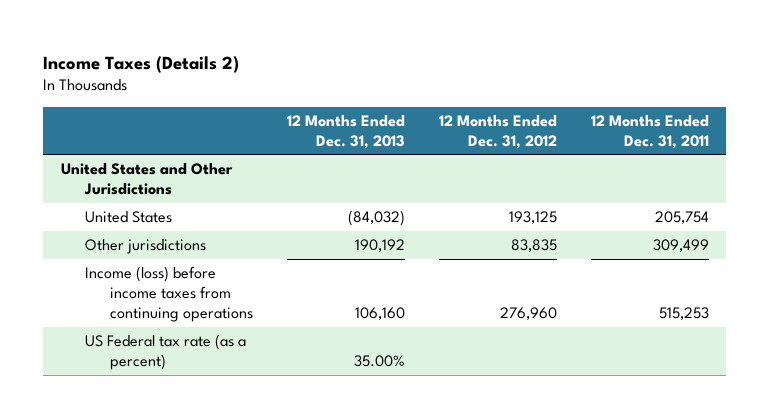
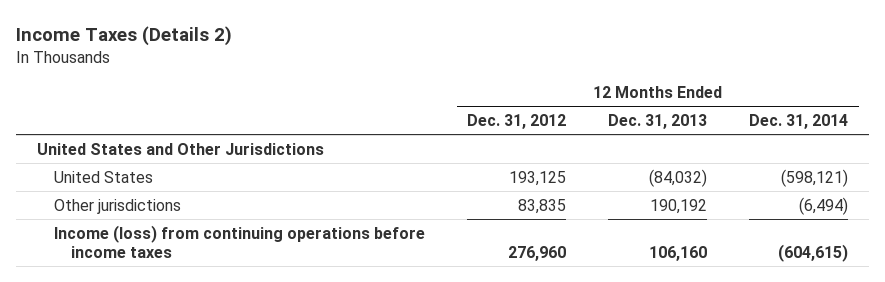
[591,114,710,149] 12 Months Ended Dec. 31, 2011 -> none
none -> [749,114,849,130] Dec. 31, 2014
[85,334,247,371] US Federal tax rate (as a percent) -> none
[85,266,253,322] Income (loss) before income taxes from continuing operations -> [54,224,426,259] Income (loss) from continuing operations before income taxes

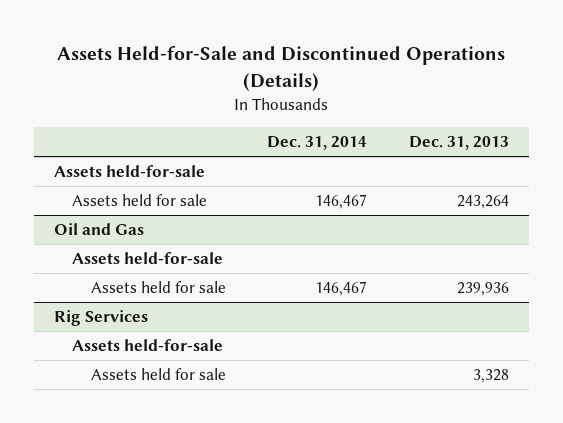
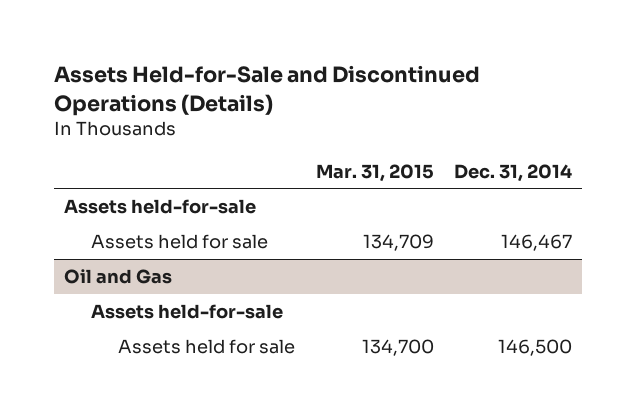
[408,136,509,151] Dec. 31, 2013 -> none
none -> [315,163,434,182] Mar. 31, 2015
[54,310,149,327] Rig Services -> none
[72,339,224,352] Assets held-for-sale -> none
[90,368,226,381] Assets held for sale -> none
[315,281,368,297] 146,467 -> [498,339,573,357] 146,500

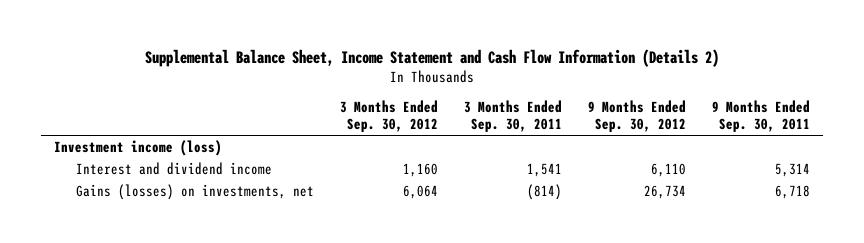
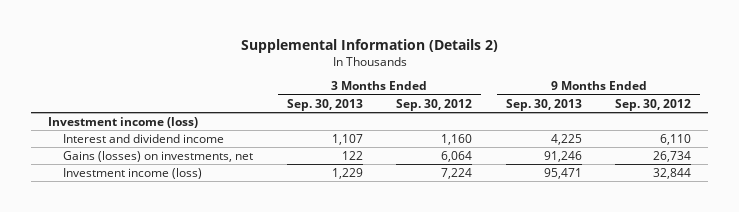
[144,48,719,67] Supplemental Balance Sheet, Income Statement and Cash Flow Information (Details 2) -> [240,38,498,53] Supplemental Information (Details 2)
[464,100,563,133] 3 Months Ended Sep. 30, 2011 -> none
[711,100,810,133] 9 Months Ended Sep. 30, 2011 -> none
none -> [286,98,363,111] Sep. 30, 2013
none -> [505,98,582,111] Sep. 30, 2013
none -> [62,167,202,179] Investment income (loss)

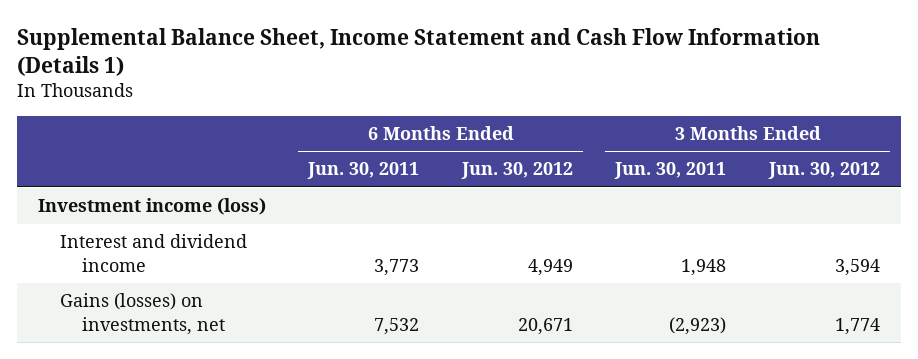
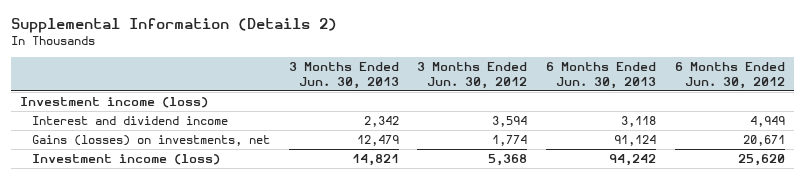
[16,27,820,76] Supplemental Balance Sheet, Income Statement and Cash Flow Information (Details 1) -> [10,18,337,34] Supplemental Information (Details 2)
[307,162,420,180] Jun. 30, 2011 -> none
[614,162,727,180] Jun. 30, 2011 -> none
none -> [288,62,399,89] 3 Months Ended Jun. 30, 2013
none -> [546,62,657,89] 6 Months Ended Jun. 30, 2013
none -> [32,153,221,165] Investment income (loss)

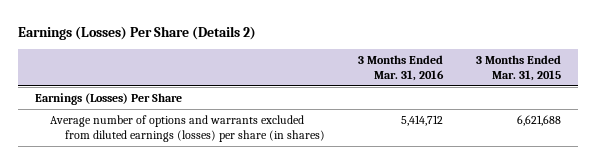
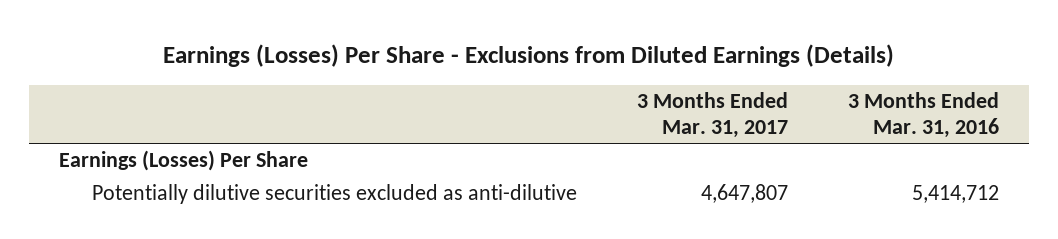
[17,25,256,40] Earnings (Losses) Per Share (Details 2) -> [162,43,894,67] Earnings (Losses) Per Share - Exclusions from Diluted Earnings (Details)
[476,55,562,81] 3 Months Ended Mar. 31, 2015 -> none
none -> [636,92,788,139] 3 Months Ended Mar. 31, 2017
[49,115,325,142] Average number of options and warrants excluded from diluted earnings (losses) per share (in shares) -> [91,184,577,205] Potentially dilutive securities excluded as anti-dilutive

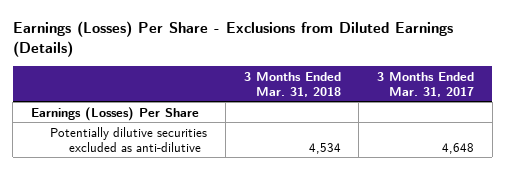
[847,92,999,139] 3 Months Ended Mar. 31, 2016 -> none
none -> [243,71,341,97] 3 Months Ended Mar. 31, 2018
[700,184,788,204] 4,647,807 -> [442,142,475,154] 4,648

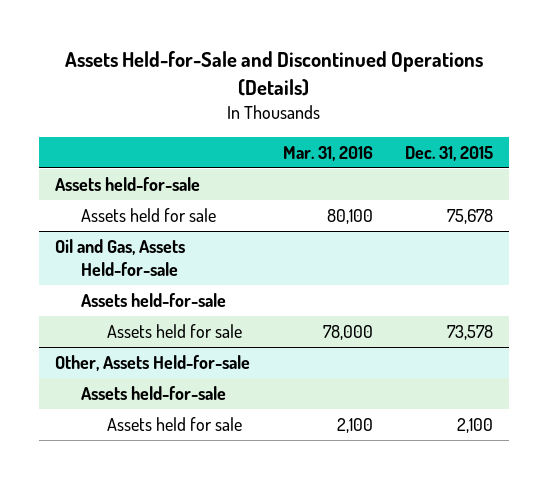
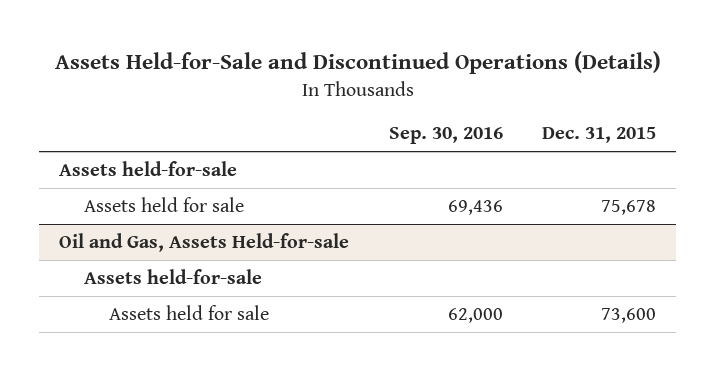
[282,145,373,161] Mar. 31, 2016 -> none
none -> [388,127,503,145] Sep. 30, 2016
[55,355,251,372] Other, Assets Held-for-sale -> none
[81,386,227,401] Assets held-for-sale -> none
[107,417,243,432] Assets held for sale -> none
[447,325,494,341] 73,578 -> [601,307,657,323] 73,600

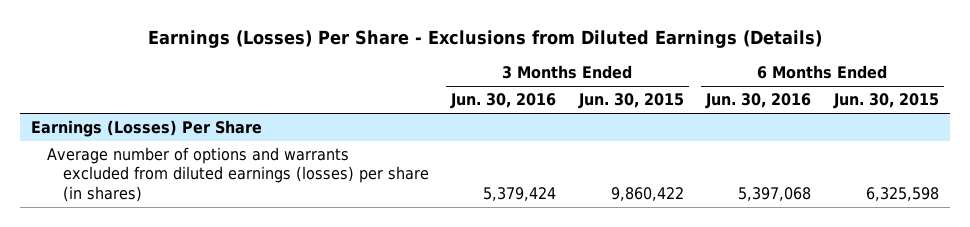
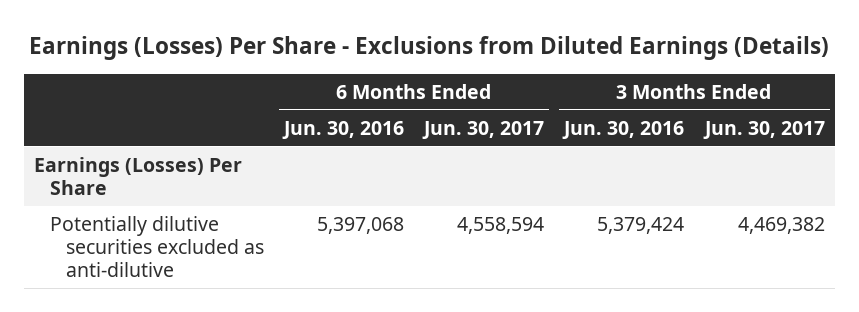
[577,93,684,110] Jun. 30, 2015 -> none
[832,93,939,110] Jun. 30, 2015 -> none
none -> [422,120,545,139] Jun. 30, 2017
none -> [702,120,825,139] Jun. 30, 2017
[46,147,429,202] Average number of options and warrants excluded from diluted earnings (losses) per share (in shares) -> [50,215,265,278] Potentially dilutive securities excluded as anti-dilutive

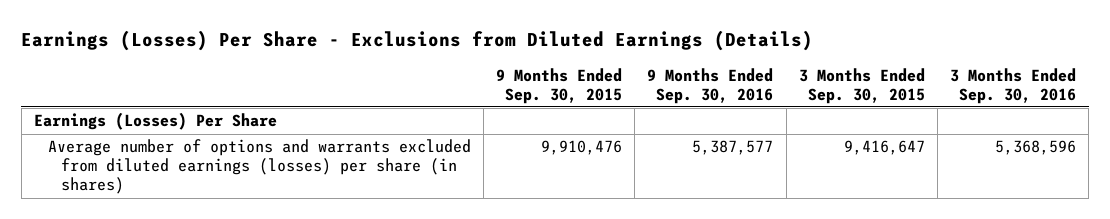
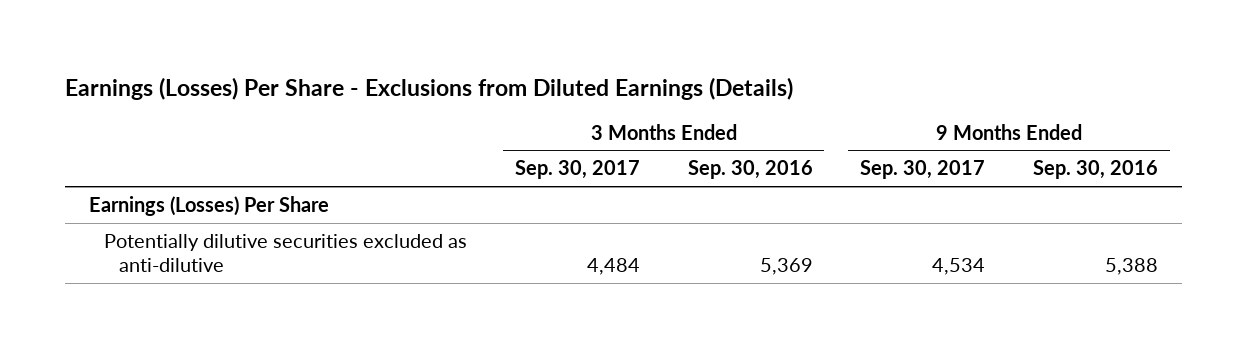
[495,67,622,104] 9 Months Ended Sep. 30, 2015 -> none
[798,67,925,104] 3 Months Ended Sep. 30, 2015 -> none
none -> [514,160,640,180] Sep. 30, 2017
none -> [860,160,986,180] Sep. 30, 2017
[47,139,471,195] Average number of options and warrants excluded from diluted earnings (losses) per share (in shares) -> none
none -> [104,233,468,273] Potentially dilutive securities excluded as anti-dilutive

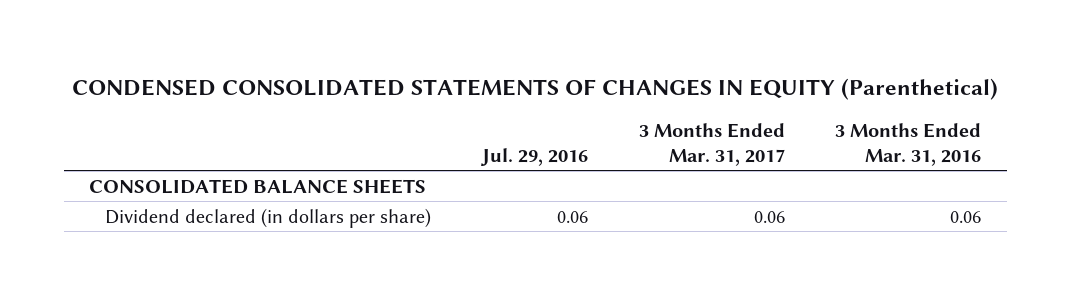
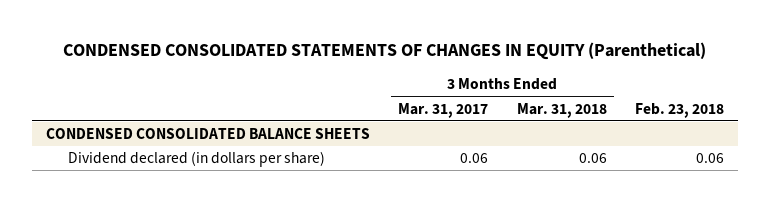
[479,147,588,166] Jul. 29, 2016 -> none
[835,122,982,166] 3 Months Ended Mar. 31, 2016 -> none
none -> [516,102,607,118] Mar. 31, 2018
none -> [634,102,724,118] Feb. 23, 2018
[89,178,427,194] CONSOLIDATED BALANCE SHEETS -> [46,128,371,140] CONDENSED CONSOLIDATED BALANCE SHEETS

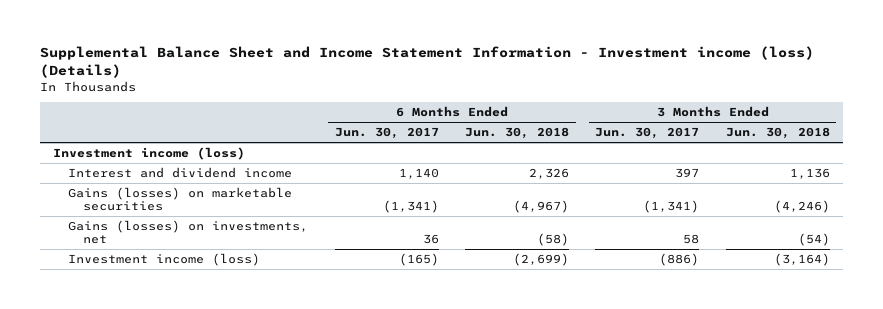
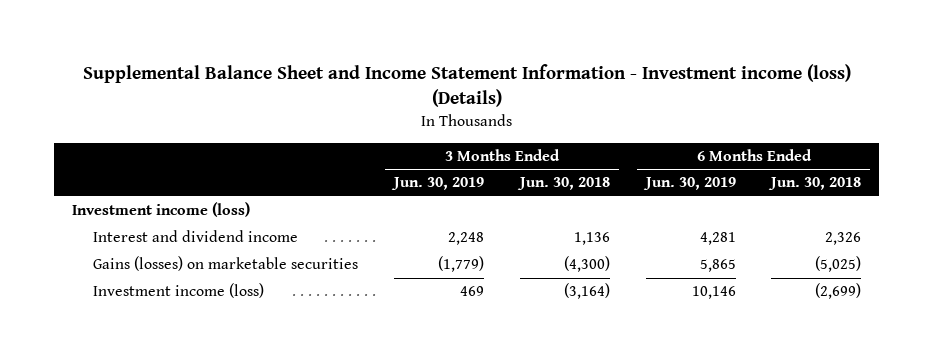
[334,127,439,140] Jun. 30, 2017 -> none
[595,127,700,140] Jun. 30, 2017 -> none
none -> [390,177,484,191] Jun. 30, 2019
none -> [642,177,736,191] Jun. 30, 2019
[68,220,309,245] Gains (losses) on investments, net -> none
[512,200,569,214] (4,967) -> [815,256,862,273] (5,025)
[773,200,830,214] (4,246) -> [563,256,610,273] (4,300)

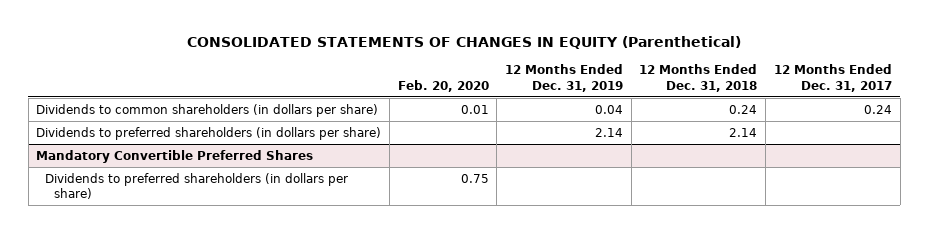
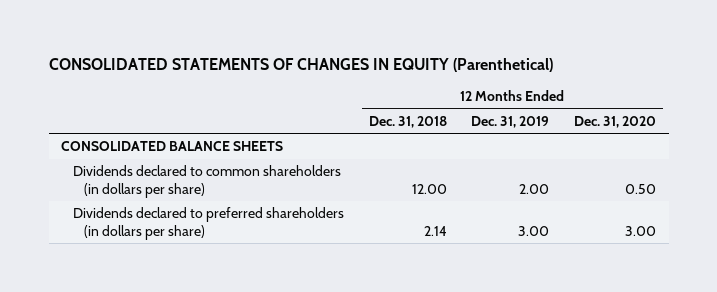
[397,79,489,92] Feb. 20, 2020 -> none
[773,64,892,92] 12 Months Ended Dec. 31, 2017 -> none
none -> [574,115,657,128] Dec. 31, 2020
[36,149,314,163] Mandatory Convertible Preferred Shares -> none
[45,172,349,200] Dividends to preferred shareholders (in dollars per share) -> none
none -> [60,141,283,152] CONSOLIDATED BALANCE SHEETS
[36,103,379,117] Dividends to common shareholders (in dollars per share) -> [72,165,341,198] Dividends declared to common shareholders (in dollars per share)
[595,104,624,114] 0.04 -> [519,183,550,194] 2.00
[729,104,758,114] 0.24 -> [411,183,447,194] 12.00
[36,126,382,140] Dividends to preferred shareholders (in dollars per share) -> [72,207,344,240] Dividends declared to preferred shareholders (in dollars per share)
[595,127,624,137] 2.14 -> [518,225,550,236] 3.00

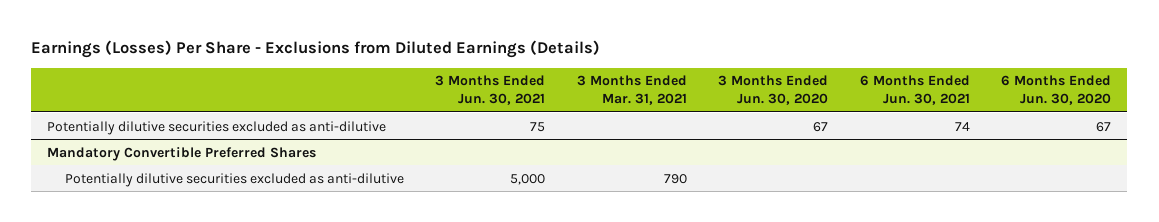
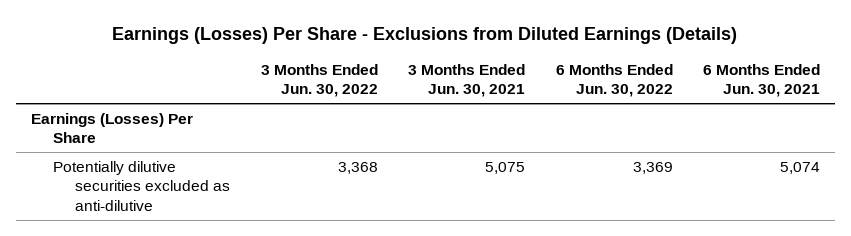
[576,75,687,106] 3 Months Ended Mar. 31, 2021 -> none
[718,75,829,106] 3 Months Ended Jun. 30, 2020 -> none
[1001,75,1112,106] 6 Months Ended Jun. 30, 2020 -> none
none -> [260,63,378,98] 3 Months Ended Jun. 30, 2022
none -> [555,63,673,98] 6 Months Ended Jun. 30, 2022
[47,146,317,161] Mandatory Convertible Preferred Shares -> none
[64,172,404,187] Potentially dilutive securities excluded as anti-dilutive -> none
none -> [30,112,193,144] Earnings (Losses) Per Share
[530,121,546,132] 75 -> [485,161,526,174] 5,075
[954,121,970,131] 74 -> [779,161,820,174] 5,074

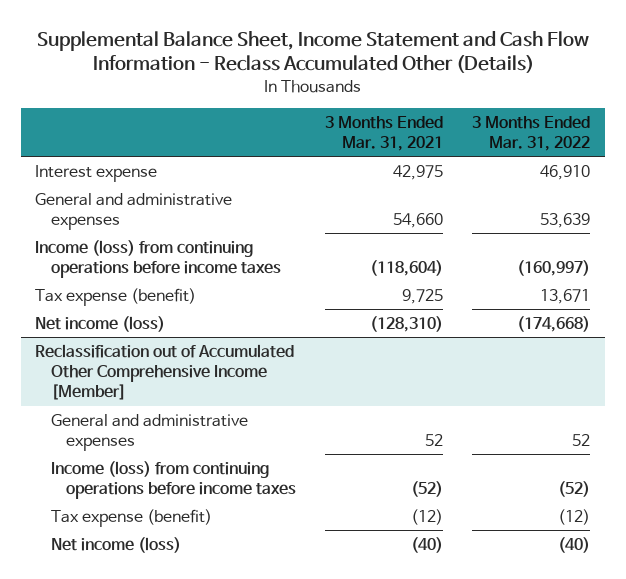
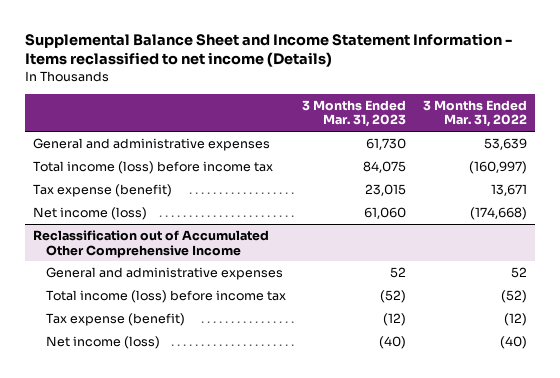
[36,30,589,74] Supplemental Balance Sheet, Income Statement and Cash Flow Information - Reclass Accumulated Other (Details) -> [25,32,513,68] Supplemental Balance Sheet and Income Statement Information - Items reclassified to net income (Details)
[324,115,443,151] 3 Months Ended Mar. 31, 2021 -> none
none -> [302,99,407,128] 3 Months Ended Mar. 31, 2023
[35,164,158,182] Interest expense -> none
[35,239,281,279] Income (loss) from continuing operations before income taxes -> [33,160,274,174] Total income (loss) before income tax
[35,343,295,401] Reclassification out of Accumulated Other Comprehensive Income [Member] -> [33,229,270,258] Reclassification out of Accumulated Other Comprehensive Income
[50,460,296,500] Income (loss) from continuing operations before income taxes -> [46,289,287,303] Total income (loss) before income tax

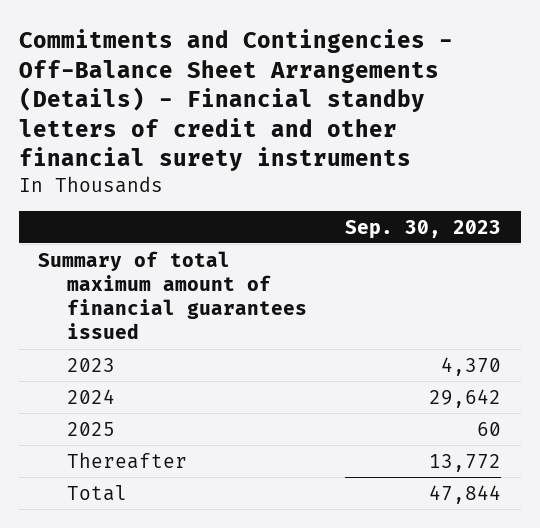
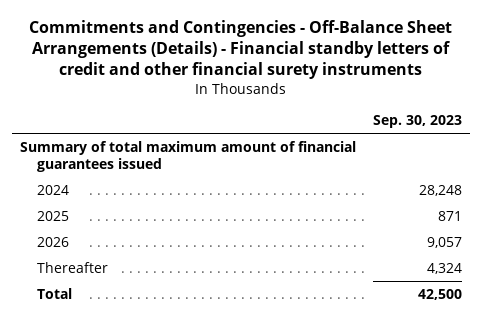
[66,357,115,372] 2023 -> none
[429,388,502,408] 29,642 -> [418,184,462,196] 28,248
[477,421,502,436] 60 -> [437,210,462,221] 871
none -> [36,236,69,247] 2026
[429,453,502,472] 13,772 -> [426,262,462,274] 4,324
[429,484,502,504] 47,844 -> [417,288,462,300] 42,500

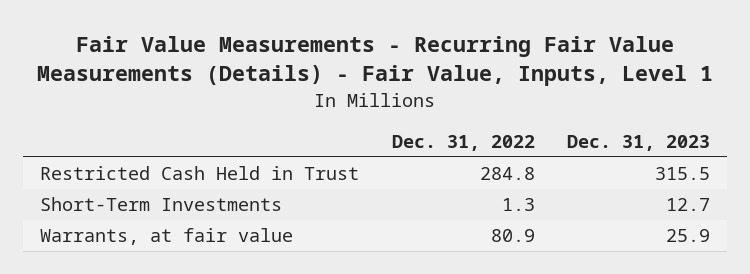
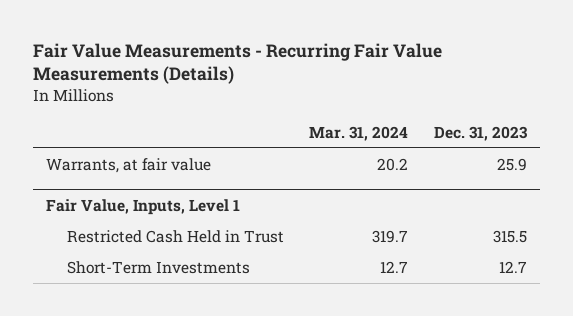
[37,36,714,87] Fair Value Measurements - Recurring Fair Value Measurements (Details) - Fair Value, Inputs, Level 1 -> [32,42,442,85] Fair Value Measurements - Recurring Fair Value Measurements (Details)
[391,134,535,151] Dec. 31, 2022 -> none
none -> [309,125,409,141] Mar. 31, 2024
[39,228,293,246] Warrants, at fair value -> [45,158,211,174] Warrants, at fair value
none -> [45,198,240,215] Fair Value, Inputs, Level 1

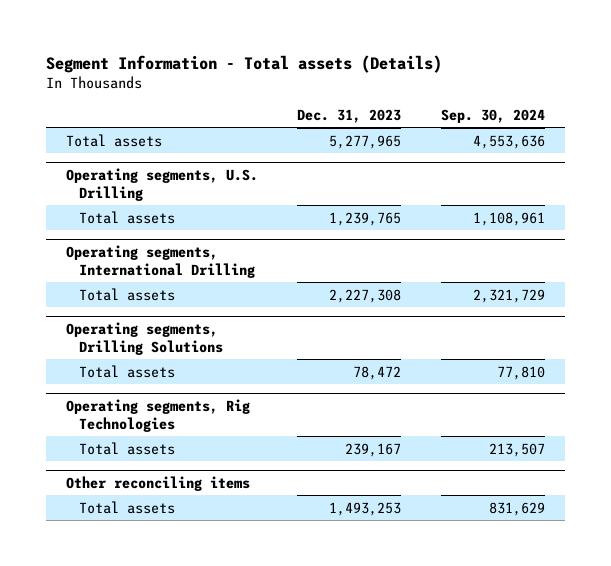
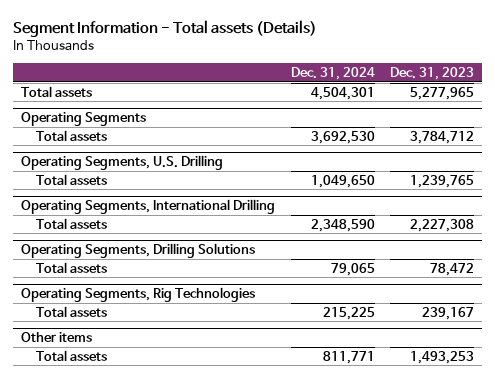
[440,108,545,123] Sep. 30, 2024 -> none
none -> [290,66,375,80] Dec. 31, 2024
none -> [21,112,147,127] Operating Segments
none -> [35,129,107,141] Total assets
[65,167,258,201] Operating segments, U.S. Drilling -> [21,155,224,171] Operating Segments, U.S. Drilling
[65,244,255,278] Operating segments, International Drilling -> [21,199,276,215] Operating Segments, International Drilling
[65,321,223,355] Operating segments, Drilling Solutions -> [21,243,256,259] Operating Segments, Drilling Solutions
[65,398,250,432] Operating segments, Rig Technologies -> [21,287,256,303] Operating Segments, Rig Technologies
[65,475,250,491] Other reconciling items -> [21,332,93,343] Other items

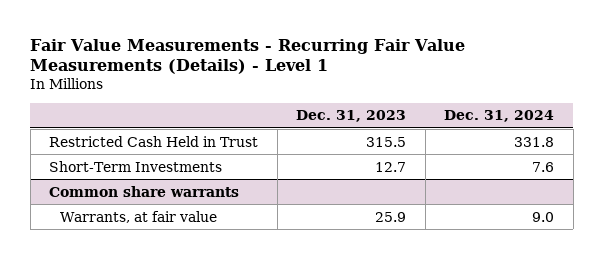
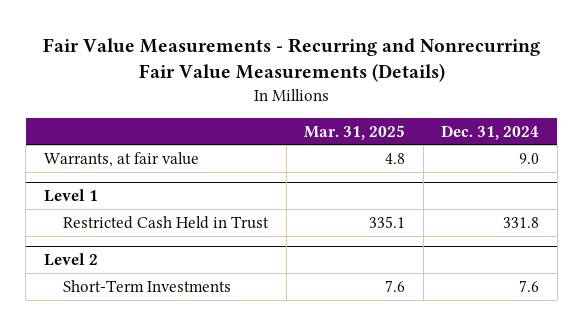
[30,38,466,75] Fair Value Measurements - Recurring Fair Value Measurements (Details) - Level 1 -> [42,38,540,83] Fair Value Measurements - Recurring and Nonrecurring Fair Value Measurements (Details)
[296,110,407,123] Dec. 31, 2023 -> none
none -> [304,124,406,140] Mar. 31, 2025
none -> [43,151,199,167] Warrants, at fair value
none -> [43,188,98,202] Level 1
none -> [43,252,98,266] Level 2
[49,185,240,197] Common share warrants -> none
[60,210,218,223] Warrants, at fair value -> none

